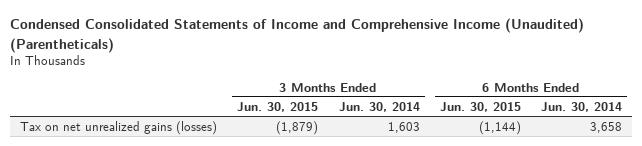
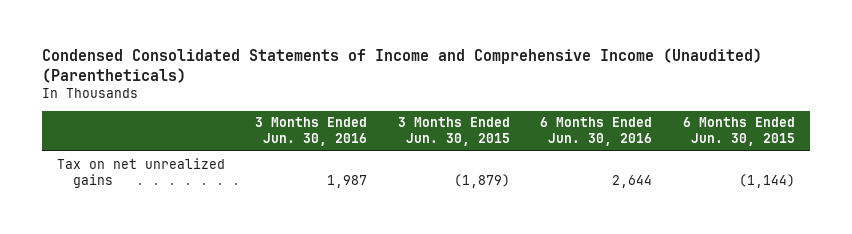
[338,101,420,112] Jun. 30, 2014 -> none
[540,101,622,112] Jun. 30, 2014 -> none
none -> [255,117,368,147] 3 Months Ended Jun. 30, 2016
none -> [540,117,653,147] 6 Months Ended Jun. 30, 2016
[20,121,218,136] Tax on net unrealized gains (losses) -> [56,157,225,188] Tax on net unrealized gains

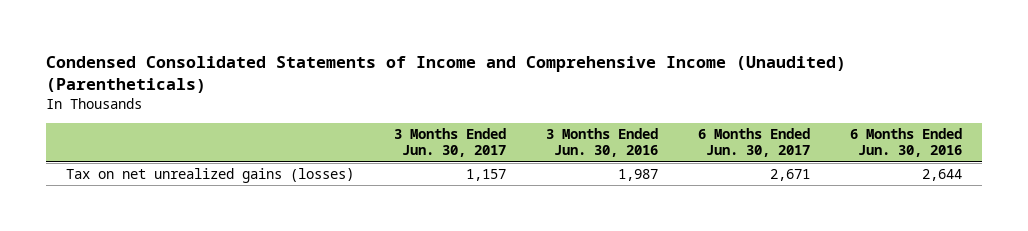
[397,117,510,147] 3 Months Ended Jun. 30, 2015 -> none
[682,117,795,147] 6 Months Ended Jun. 30, 2015 -> none
none -> [393,128,506,158] 3 Months Ended Jun. 30, 2017
none -> [698,128,811,158] 6 Months Ended Jun. 30, 2017
[56,157,225,188] Tax on net unrealized gains -> [65,168,354,184] Tax on net unrealized gains (losses)

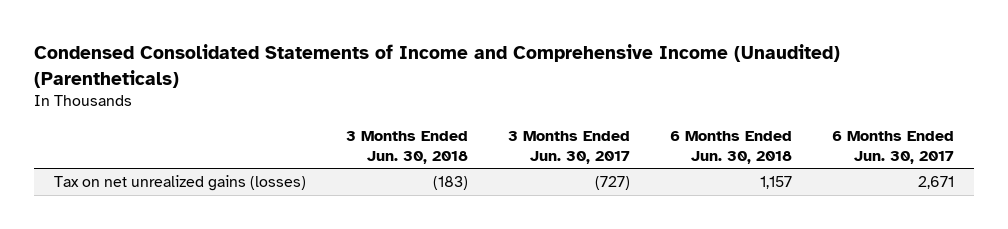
[545,128,658,158] 3 Months Ended Jun. 30, 2016 -> none
[850,128,963,158] 6 Months Ended Jun. 30, 2016 -> none
none -> [346,130,469,164] 3 Months Ended Jun. 30, 2018
none -> [669,130,792,164] 6 Months Ended Jun. 30, 2018
[465,169,506,182] 1,157 -> [595,176,631,191] (727)

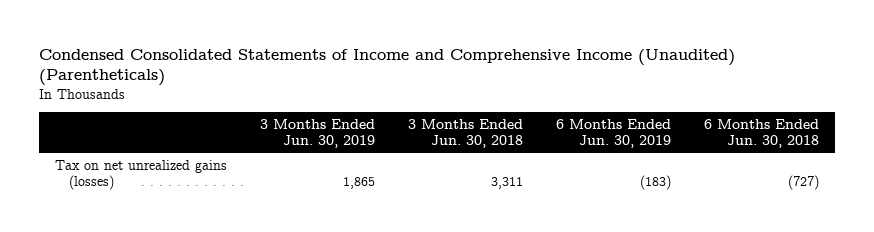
[508,130,631,164] 3 Months Ended Jun. 30, 2017 -> none
[831,130,954,164] 6 Months Ended Jun. 30, 2017 -> none
none -> [260,118,376,148] 3 Months Ended Jun. 30, 2019
none -> [555,118,671,148] 6 Months Ended Jun. 30, 2019
[433,176,469,191] (183) -> [490,176,523,189] 3,311
[759,176,792,190] 1,157 -> [787,174,819,190] (727)

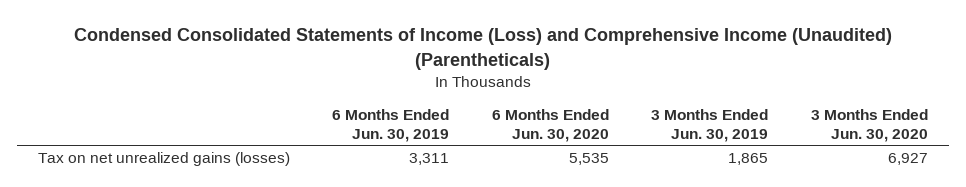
[38,48,735,87] Condensed Consolidated Statements of Income and Comprehensive Income (Unaudited) (Parentheticals) -> [73,28,892,70] Condensed Consolidated Statements of Income (Loss) and Comprehensive Income (Unaudited) (Parentheticals)
[407,118,523,148] 3 Months Ended Jun. 30, 2018 -> none
[703,118,819,148] 6 Months Ended Jun. 30, 2018 -> none
none -> [491,108,609,142] 6 Months Ended Jun. 30, 2020
none -> [810,108,928,142] 3 Months Ended Jun. 30, 2020
[639,174,671,190] (183) -> [409,153,450,166] 3,311

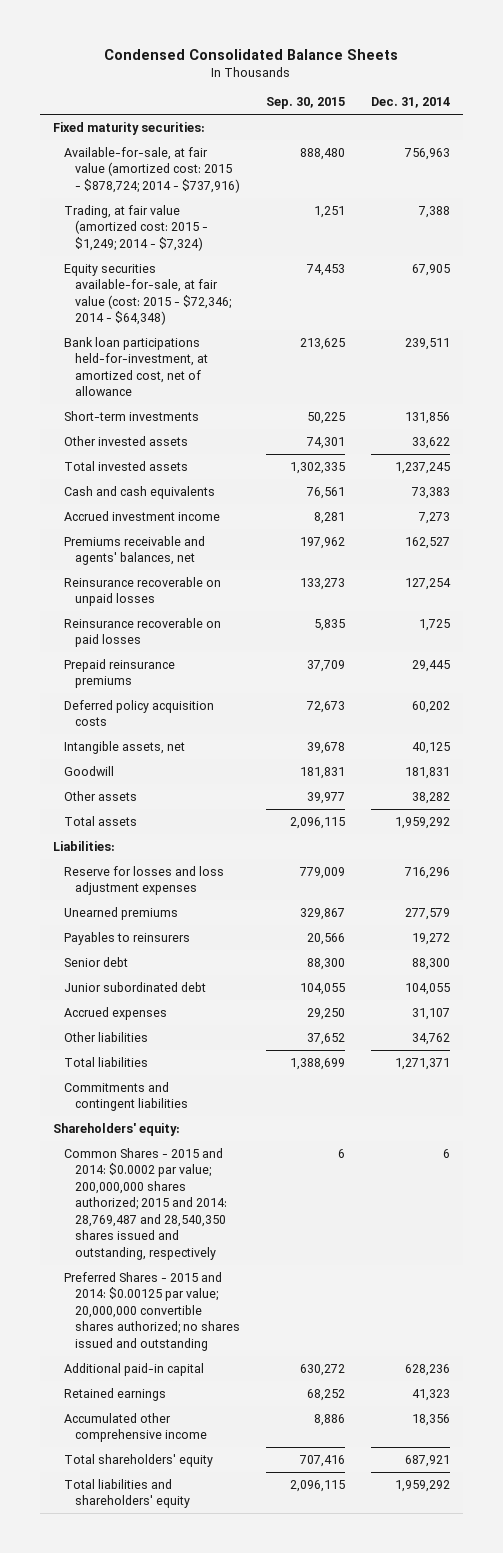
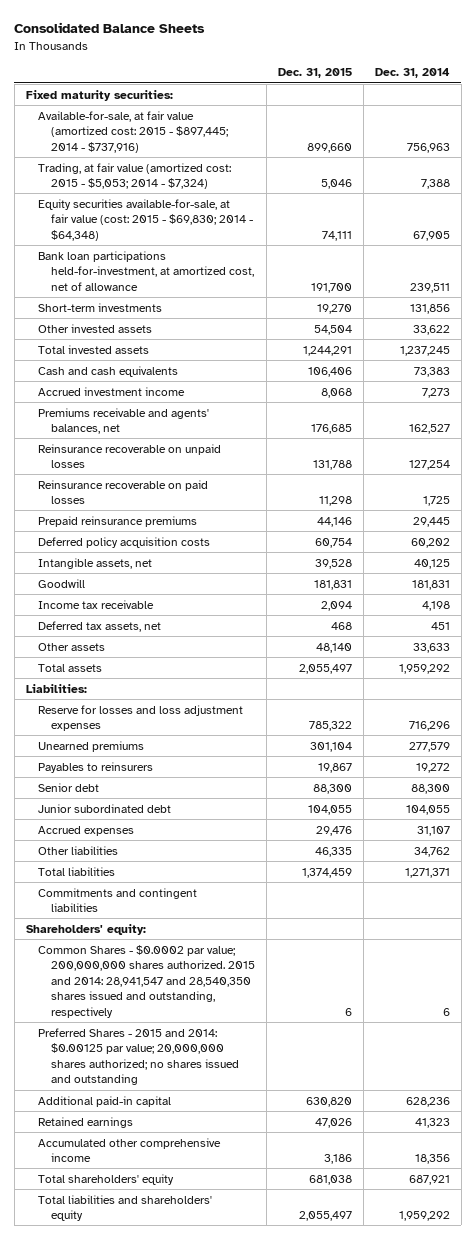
[104,48,399,60] Condensed Consolidated Balance Sheets -> [14,22,206,34] Consolidated Balance Sheets
[266,97,346,110] Sep. 30, 2015 -> none
none -> [277,68,352,79] Dec. 31, 2015
[64,146,241,193] Available-for-sale, at fair value (amortized cost: 2015 - $878,724; 2014 - $737,916) -> [38,110,228,153] Available-for-sale, at fair value (amortized cost: 2015 - $897,445; 2014 - $737,916)
[64,204,209,251] Trading, at fair value (amortized cost: 2015 - $1,249; 2014 - $7,324) -> [38,162,232,190] Trading, at fair value (amortized cost: 2015 - $5,053; 2014 - $7,324)
[64,263,232,326] Equity securities available-for-sale, at fair value (cost: 2015 - $72,346; 2014 - $64,348) -> [38,198,253,241] Equity securities available-for-sale, at fair value (cost: 2015 - $69,830; 2014 - $64,348)
none -> [38,599,155,609] Income tax receivable
none -> [38,620,162,632] Deferred tax assets, net
[412,791,451,804] 38,282 -> [412,642,450,653] 33,633
[64,1147,228,1260] Common Shares - 2015 and 2014: $0.0002 par value; 200,000,000 shares authorized; 2015 and 2014: 28,769,487 and 28,540,350 shares issued and outstanding, respectively -> [38,944,255,1018] Common Shares - $0.0002 par value; 200,000,000 shares authorized. 2015 and 2014: 28,941,547 and 28,540,350 shares issued and outstanding, respectively
[64,1271,241,1351] Preferred Shares - 2015 and 2014: $0.00125 par value; 20,000,000 convertible shares authorized; no shares issued and outstanding -> [38,1027,239,1086] Preferred Shares - 2015 and 2014: $0.00125 par value; 20,000,000 shares authorized; no shares issued and outstanding

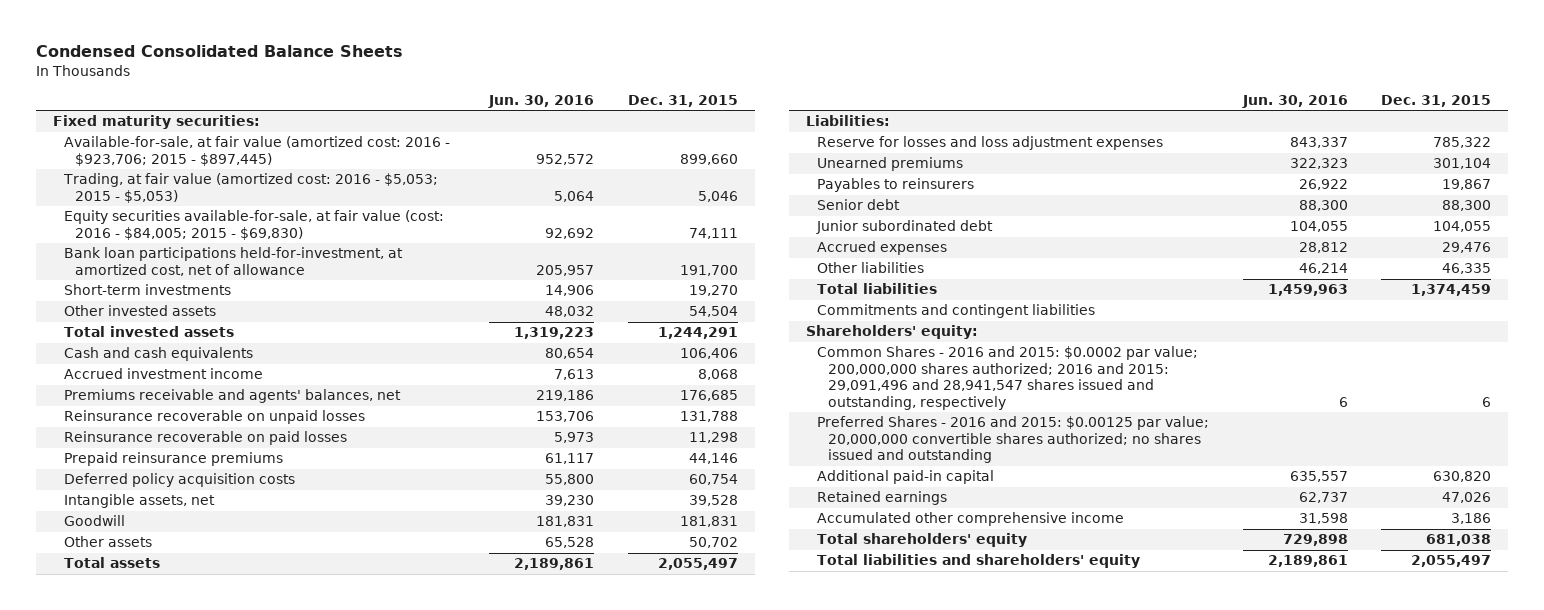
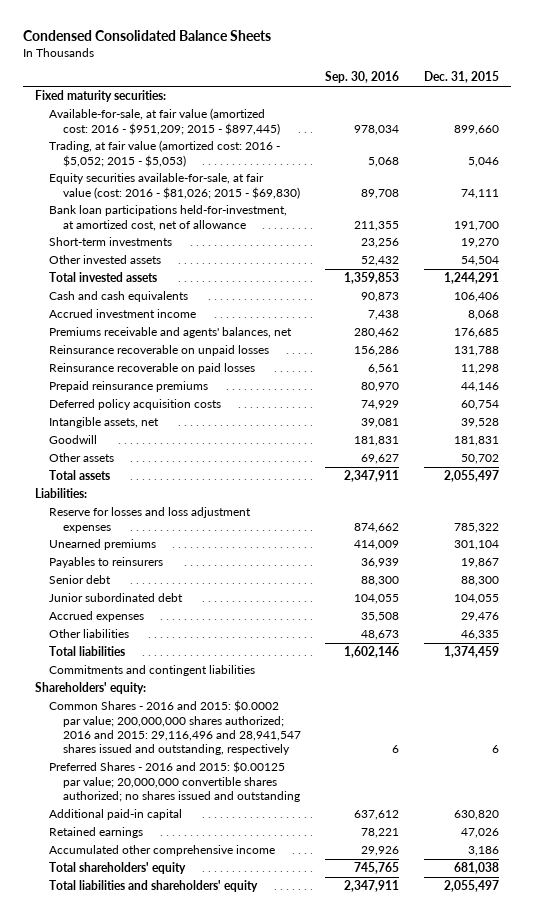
[488,95,595,109] Jun. 30, 2016 -> none
none -> [325,71,400,84] Sep. 30, 2016
[63,136,450,166] Available-for-sale, at fair value (amortized cost: 2016 - $923,706; 2015 - $897,445) -> [49,108,280,135] Available-for-sale, at fair value (amortized cost: 2016 - $951,209; 2015 - $897,445)
[62,173,438,203] Trading, at fair value (amortized cost: 2016 - $5,053; 2015 - $5,053) -> [49,140,281,167] Trading, at fair value (amortized cost: 2016 - $5,052; 2015 - $5,053)
[63,210,444,240] Equity securities available-for-sale, at fair value (cost: 2016 - $84,005; 2015 - $69,830) -> [49,173,300,199] Equity securities available-for-sale, at fair value (cost: 2016 - $81,026; 2015 - $69,830)
[817,346,1199,410] Common Shares - 2016 and 2015: $0.0002 par value; 200,000,000 shares authorized; 2016 and 2015: 29,091,496 and 28,941,547 shares issued and outstanding, respectively -> [49,700,301,756] Common Shares - 2016 and 2015: $0.0002 par value; 200,000,000 shares authorized; 2016 and 2015: 29,116,496 and 28,941,547 shares issued and outstanding, respectively

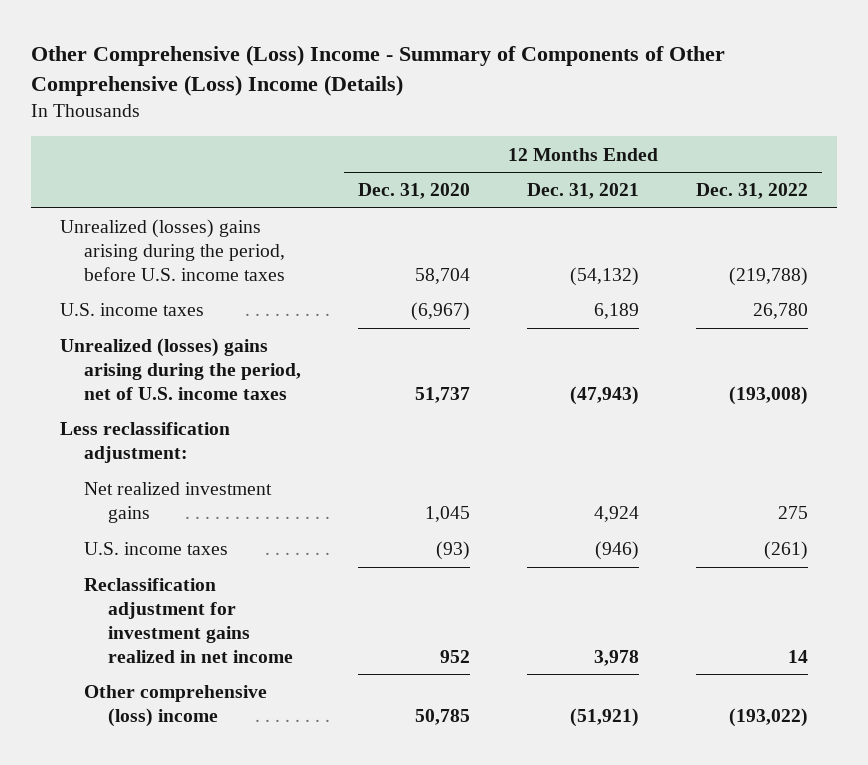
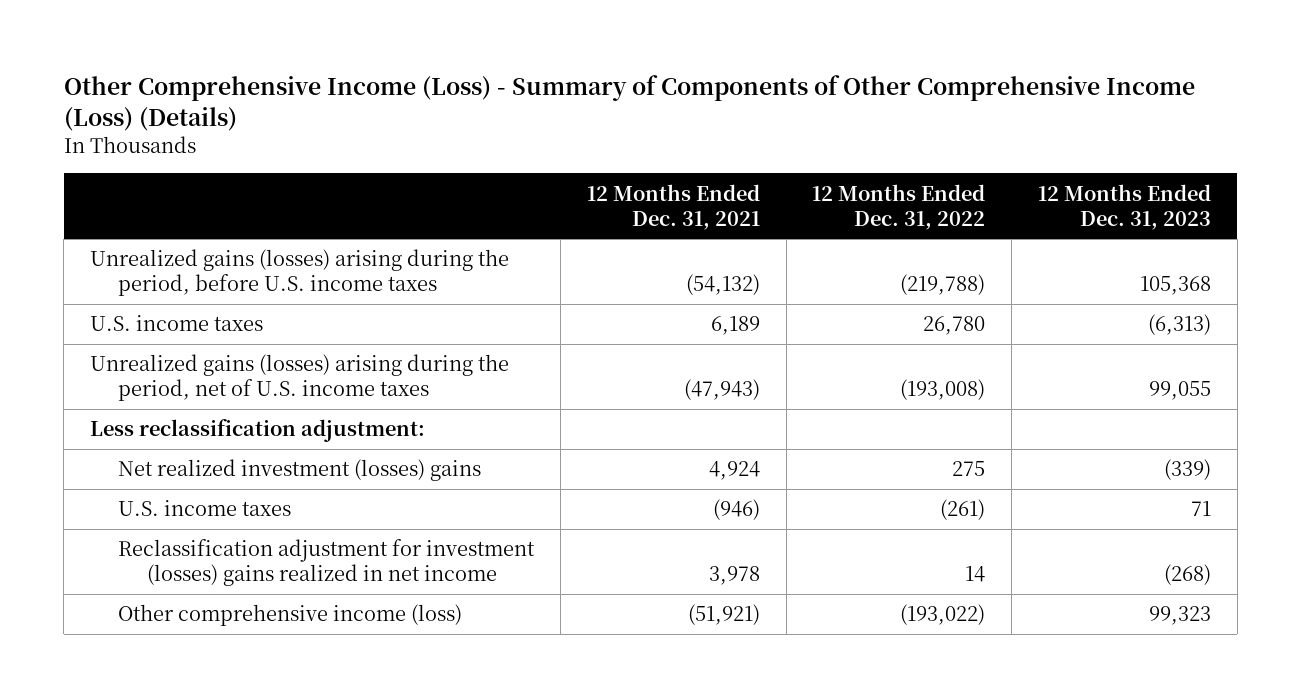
[31,45,726,97] Other Comprehensive (Loss) Income - Summary of Components of Other Comprehensive (Loss) Income (Details) -> [63,74,1195,132] Other Comprehensive Income (Loss) - Summary of Components of Other Comprehensive Income (Loss) (Details)
[358,183,471,200] Dec. 31, 2020 -> none
none -> [1037,183,1211,230] 12 Months Ended Dec. 31, 2023
[59,219,286,281] Unrealized (losses) gains arising during the period, before U.S. income taxes -> [90,249,510,297] Unrealized gains (losses) arising during the period, before U.S. income taxes
[59,338,302,400] Unrealized (losses) gains arising during the period, net of U.S. income taxes -> [90,354,510,402] Unrealized gains (losses) arising during the period, net of U.S. income taxes
[84,482,273,524] Net realized investment gains -> [118,459,482,482] Net realized investment (losses) gains
[84,578,294,663] Reclassification adjustment for investment gains realized in net income -> [118,539,536,587] Reclassification adjustment for investment (losses) gains realized in net income
[84,685,268,728] Other comprehensive (loss) income -> [118,604,463,627] Other comprehensive income (loss)

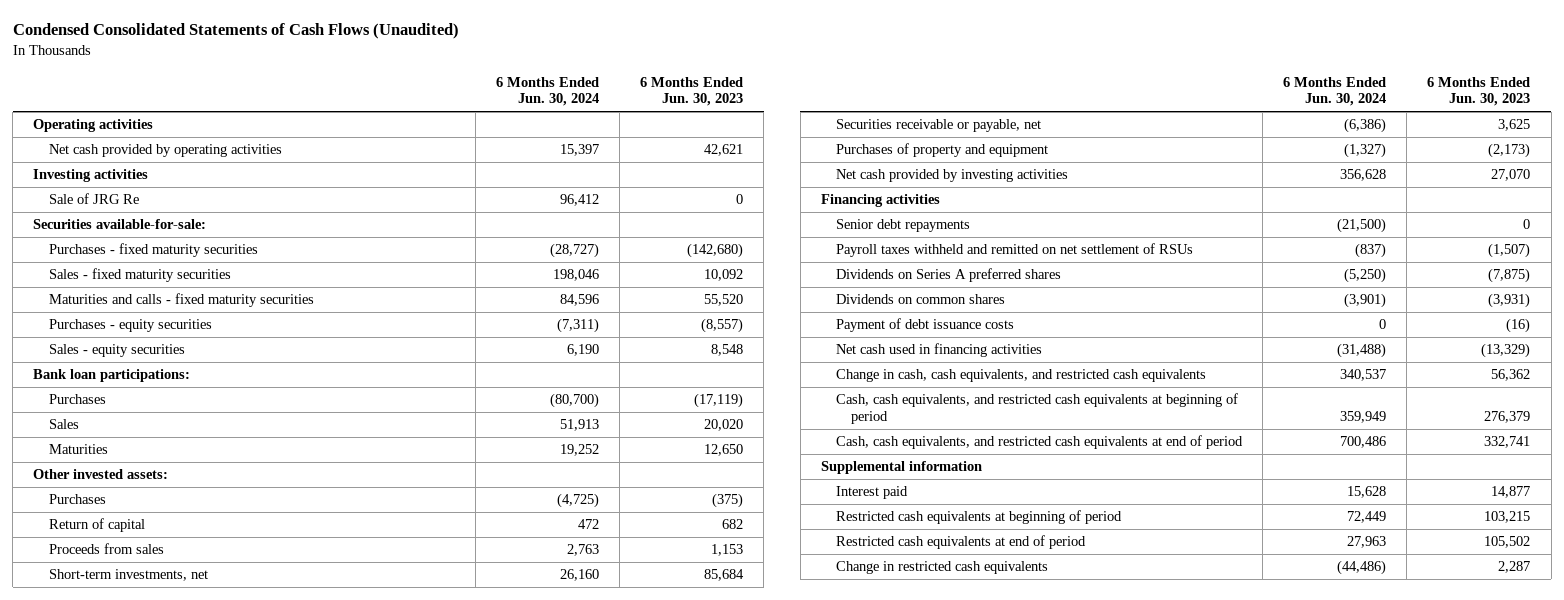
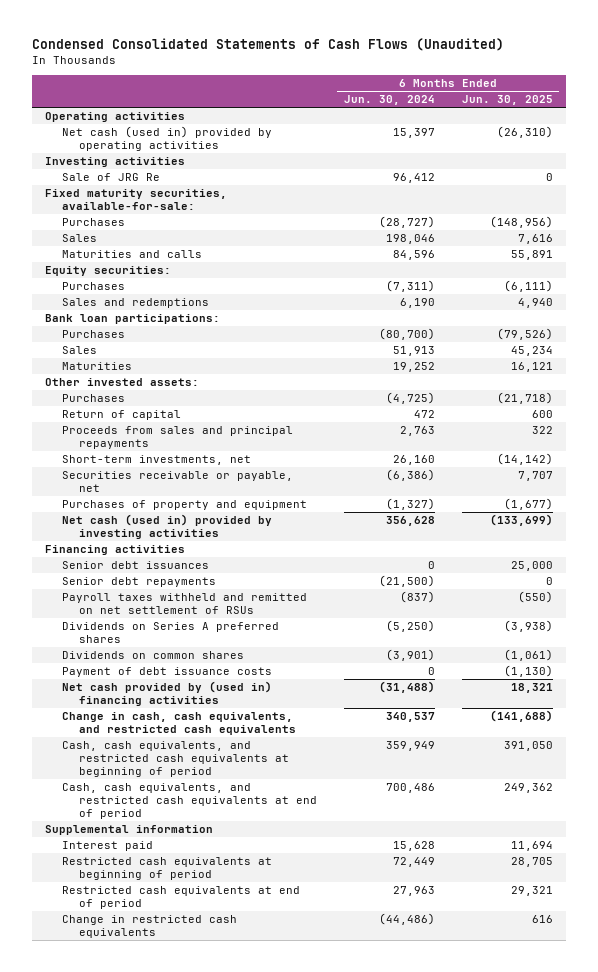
[640,76,744,107] 6 Months Ended Jun. 30, 2023 -> none
none -> [461,95,553,106] Jun. 30, 2025
[48,144,282,158] Net cash provided by operating activities -> [62,126,273,152] Net cash (used in) provided by operating activities
[33,219,207,230] Securities available-for-sale: -> [45,189,228,211] Fixed maturity securities, available-for-sale:
[48,243,258,258] Purchases - fixed maturity securities -> [62,218,126,227] Purchases
[48,268,231,283] Sales - fixed maturity securities -> [62,234,98,243] Sales
[48,293,314,308] Maturities and calls - fixed maturity securities -> [62,250,203,259] Maturities and calls
none -> [45,266,172,277] Equity securities:
[48,319,212,333] Purchases - equity securities -> [62,282,126,291] Purchases
[48,344,185,358] Sales - equity securities -> [62,298,210,309] Sales and redemptions
[48,543,164,555] Proceeds from sales -> [62,426,294,450] Proceeds from sales and principal repayments
[835,169,1068,183] Net cash provided by investing activities -> [62,514,273,540] Net cash (used in) provided by investing activities
none -> [62,561,210,570] Senior debt issuances
[835,343,1042,358] Net cash used in financing activities -> [62,681,273,707] Net cash provided by (used in) financing activities

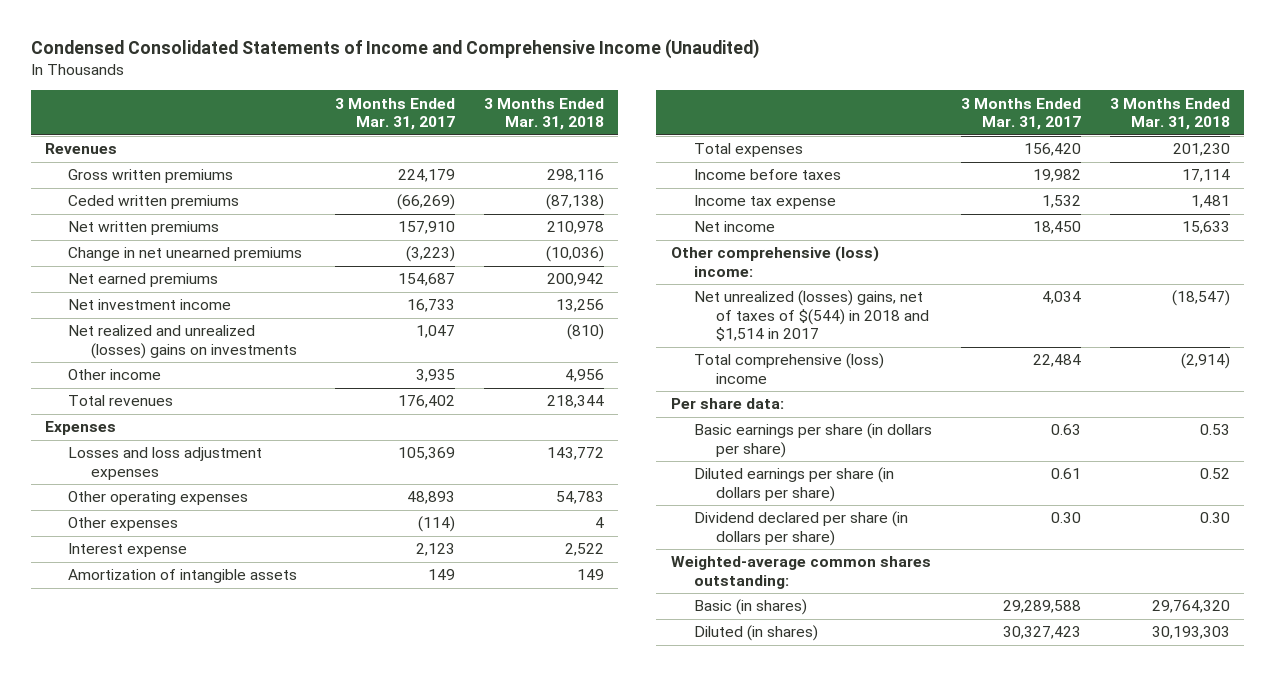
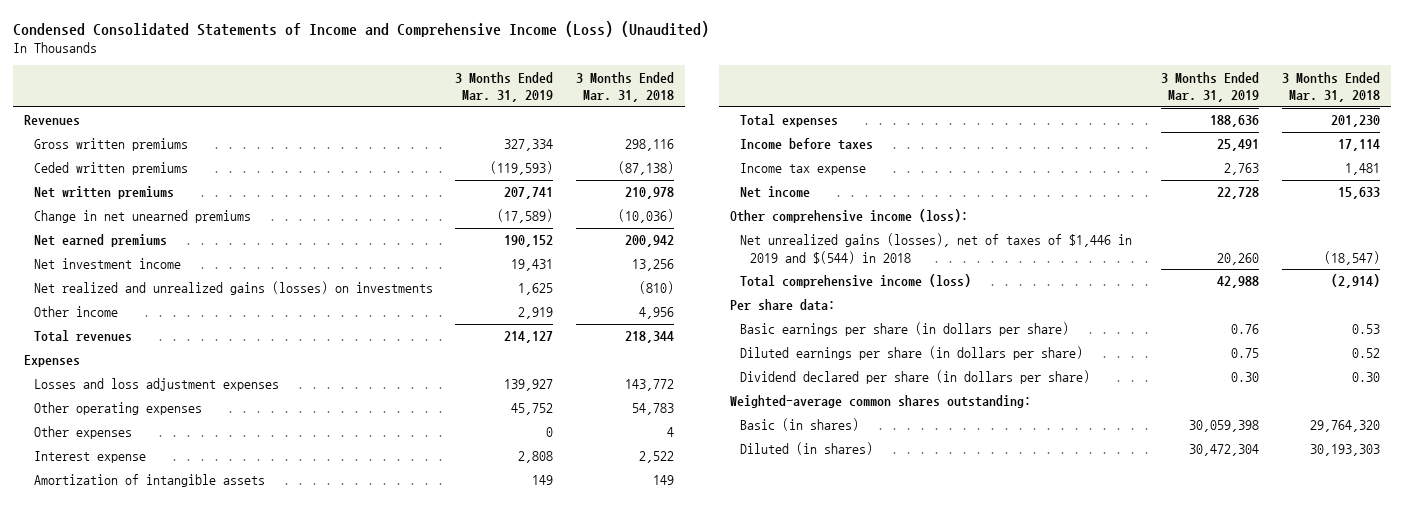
[30,39,759,60] Condensed Consolidated Statements of Income and Comprehensive Income (Unaudited) -> [12,20,709,37] Condensed Consolidated Statements of Income and Comprehensive Income (Loss) (Unaudited)
[334,97,455,131] 3 Months Ended Mar. 31, 2017 -> none
none -> [455,71,554,103] 3 Months Ended Mar. 31, 2019
[67,325,297,359] Net realized and unrealized (losses) gains on investments -> [33,281,433,296] Net realized and unrealized gains (losses) on investments
[670,246,879,277] Other comprehensive (loss) income: -> [730,209,969,224] Other comprehensive income (loss):
[693,290,930,342] Net unrealized (losses) gains, net of taxes of $(544) in 2018 and $1,514 in 2017 -> [739,233,1132,264] Net unrealized gains (losses), net of taxes of $1,446 in 2019 and $(544) in 2018
[693,353,884,384] Total comprehensive (loss) income -> [739,274,971,289] Total comprehensive income (loss)

